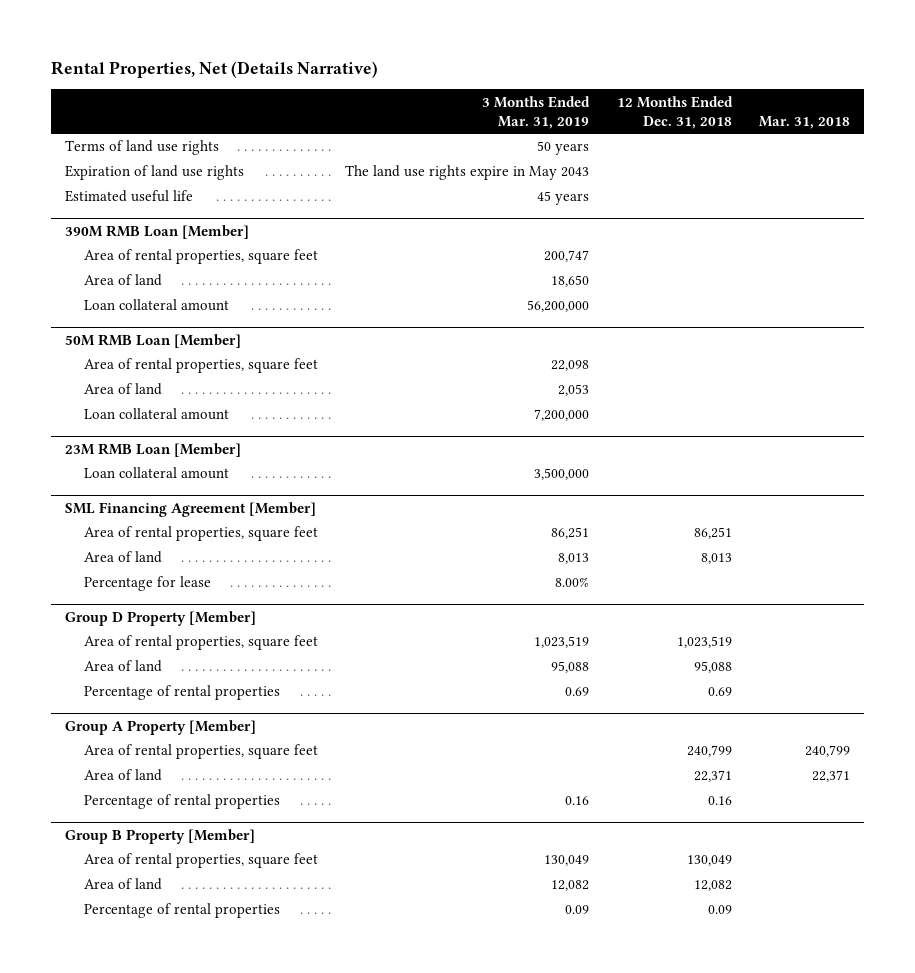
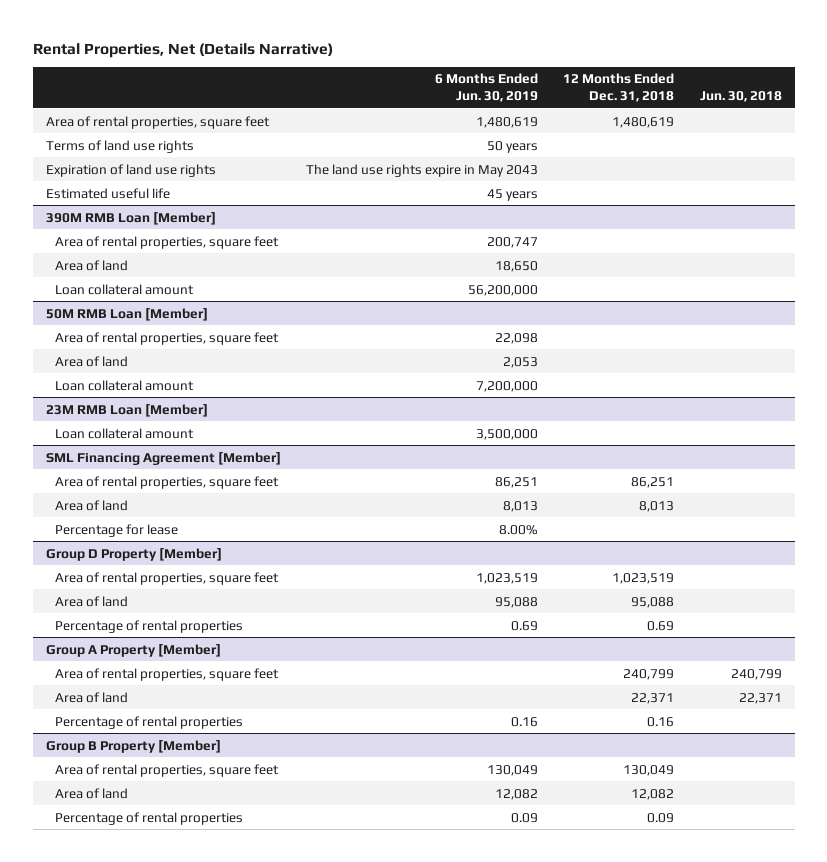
[482,95,591,129] 3 Months Ended Mar. 31, 2019 -> none
[759,115,851,129] Mar. 31, 2018 -> none
none -> [435,73,539,102] 6 Months Ended Jun. 30, 2019
none -> [699,90,782,102] Jun. 30, 2018
none -> [45,115,270,129] Area of rental properties, square feet

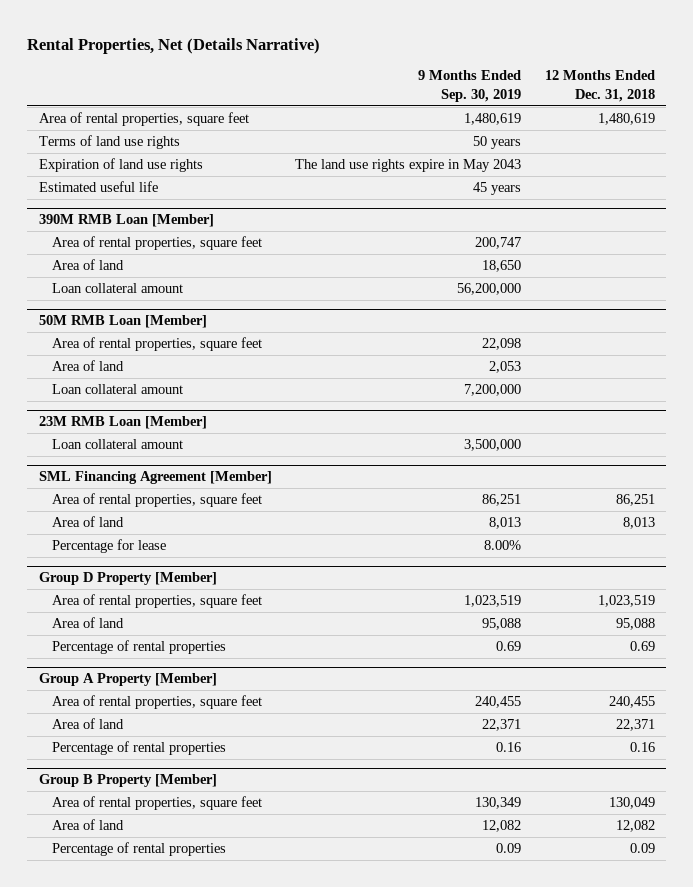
[435,73,539,102] 6 Months Ended Jun. 30, 2019 -> none
[699,90,782,102] Jun. 30, 2018 -> none
none -> [418,70,522,103] 9 Months Ended Sep. 30, 2019
[623,668,675,680] 240,799 -> [608,696,655,709] 240,455

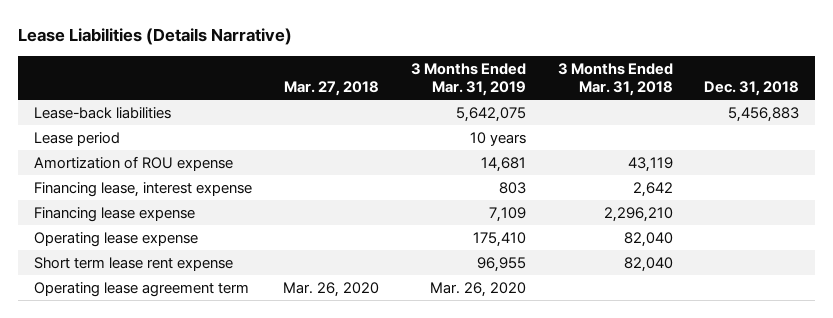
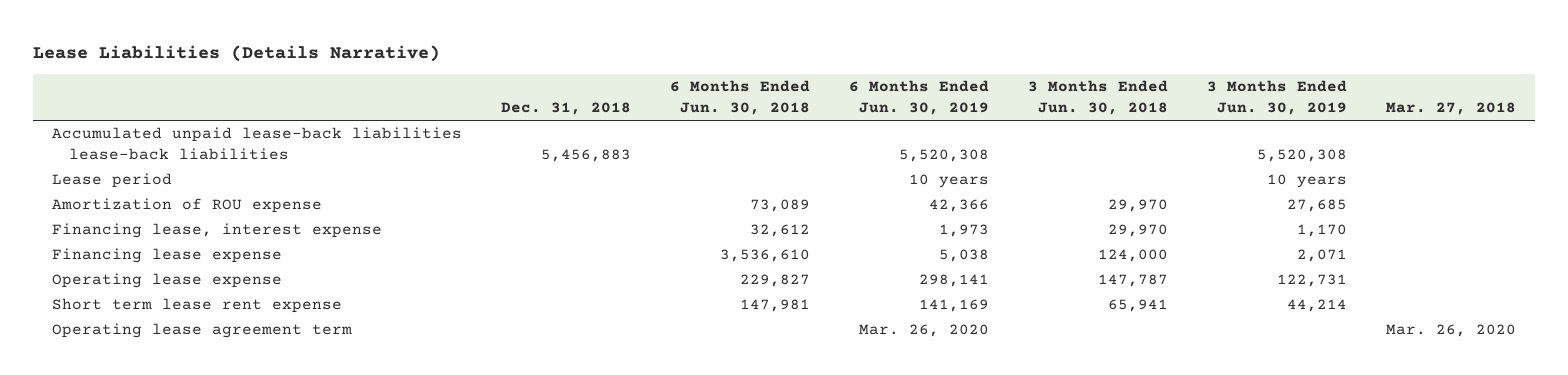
[411,62,527,97] 3 Months Ended Mar. 31, 2019 -> none
[557,62,673,97] 3 Months Ended Mar. 31, 2018 -> none
none -> [669,80,810,116] 6 Months Ended Jun. 30, 2018
none -> [848,80,989,116] 6 Months Ended Jun. 30, 2019
none -> [1027,80,1168,116] 3 Months Ended Jun. 30, 2018
none -> [1206,80,1347,116] 3 Months Ended Jun. 30, 2019
[33,106,171,119] Lease-back liabilities -> [52,127,463,161] Accumulated unpaid lease-back liabilities lease-back liabilities

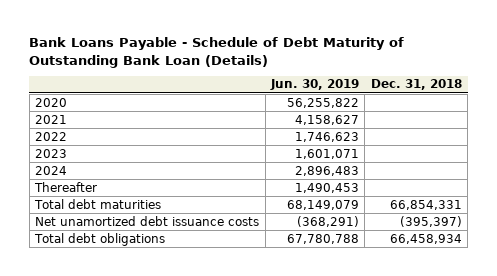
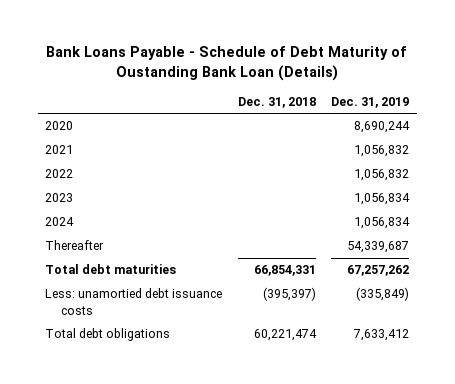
[29,37,405,68] Bank Loans Payable - Schedule of Debt Maturity of Outstanding Bank Loan (Details) -> [46,46,408,82] Bank Loans Payable - Schedule of Debt Maturity of Oustanding Bank Loan (Details)
[270,79,360,91] Jun. 30, 2019 -> none
none -> [331,97,410,109] Dec. 31, 2019
[35,215,260,226] Net unamortized debt issuance costs -> [45,288,223,315] Less: unamortied debt issuance costs
[389,233,462,244] 66,458,934 -> [253,329,317,342] 60,221,474

